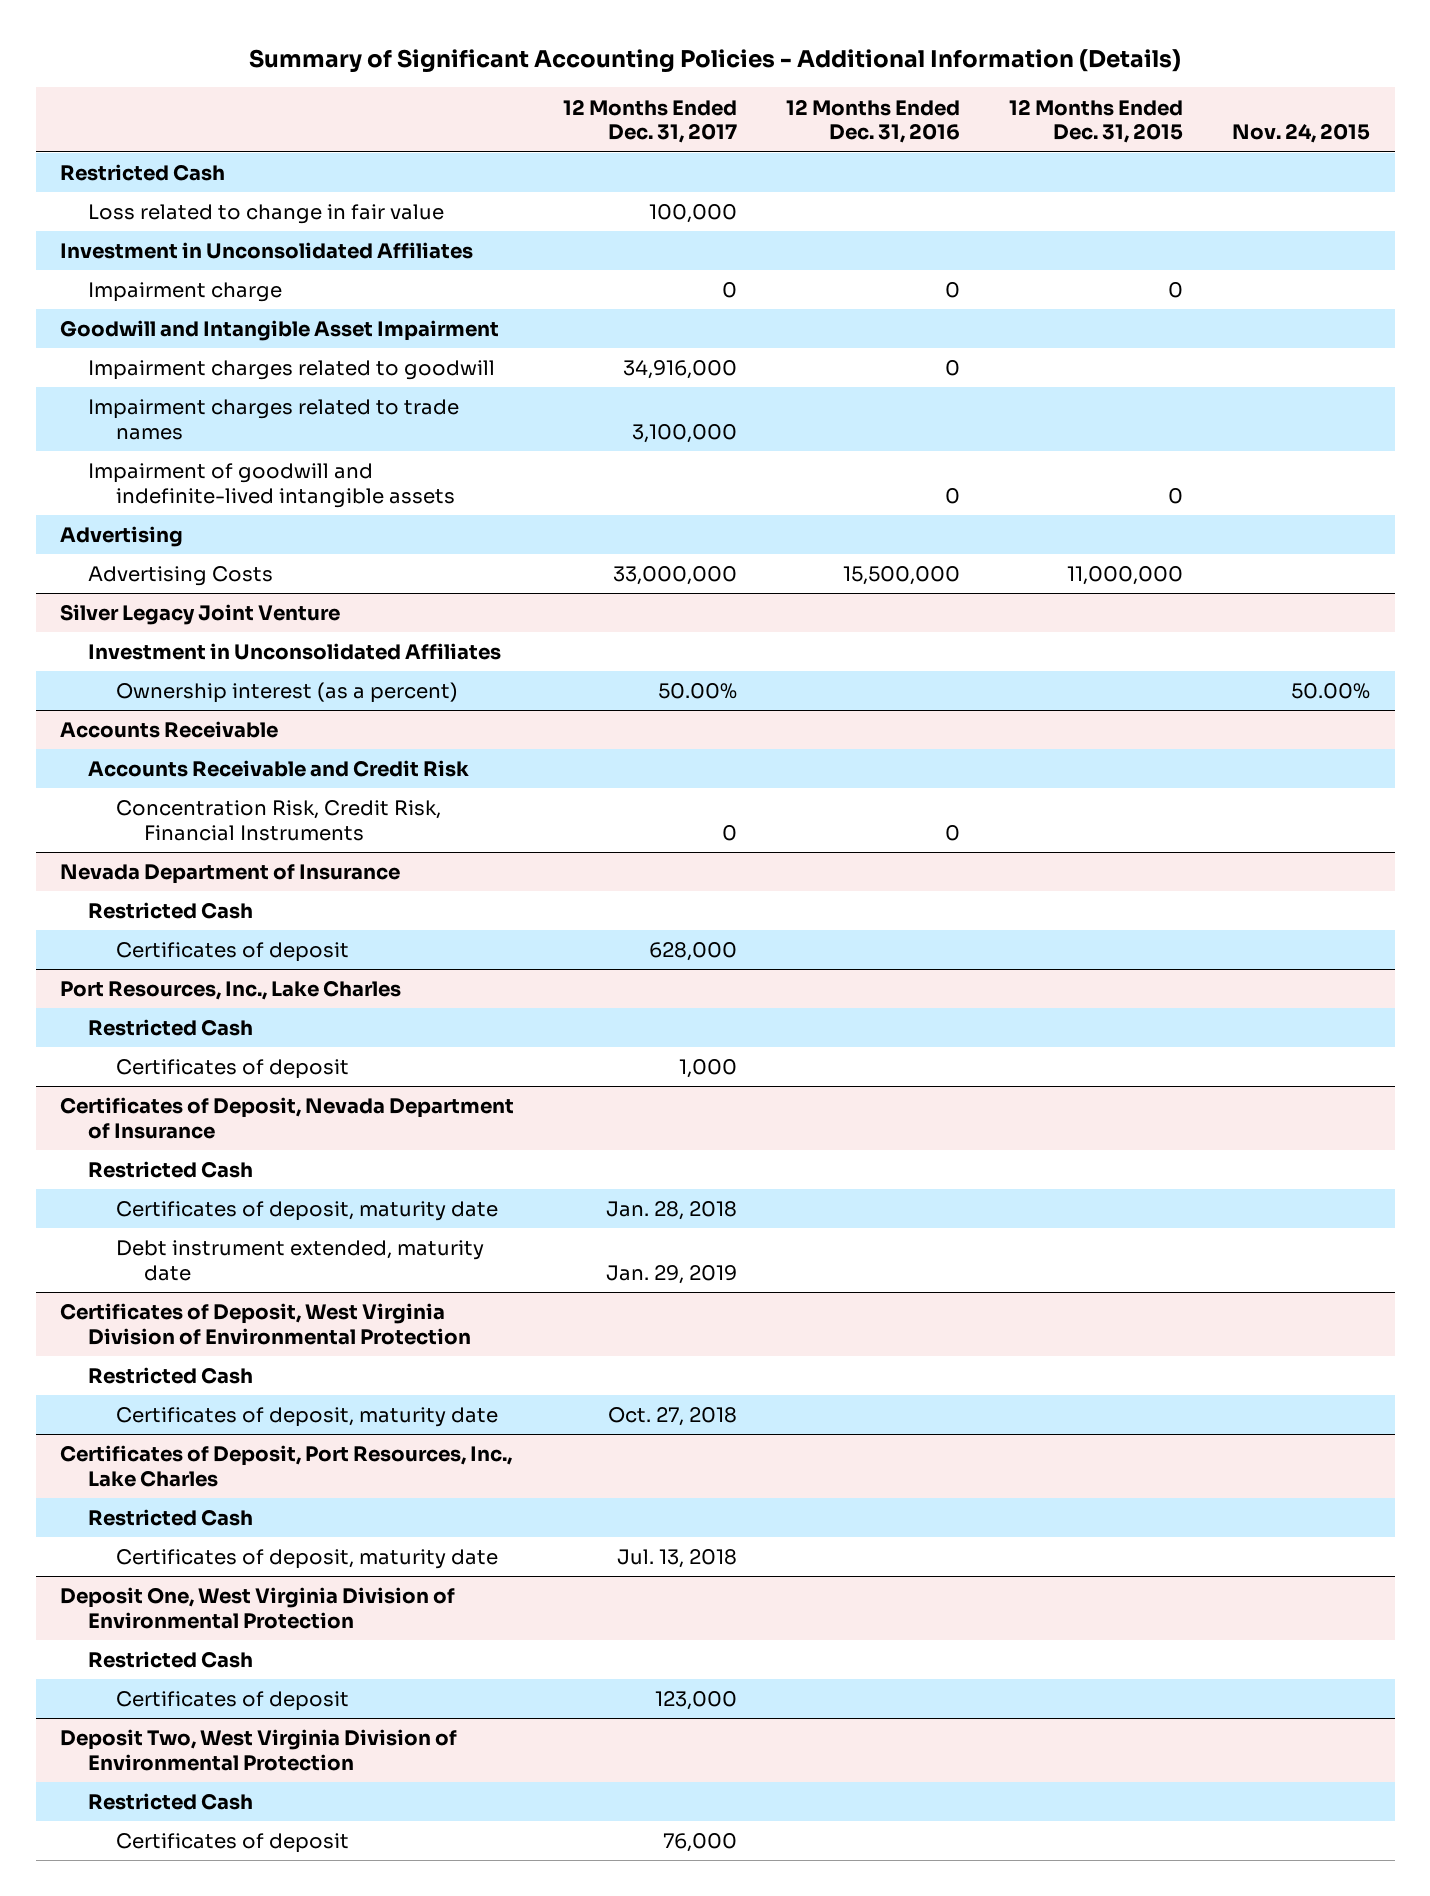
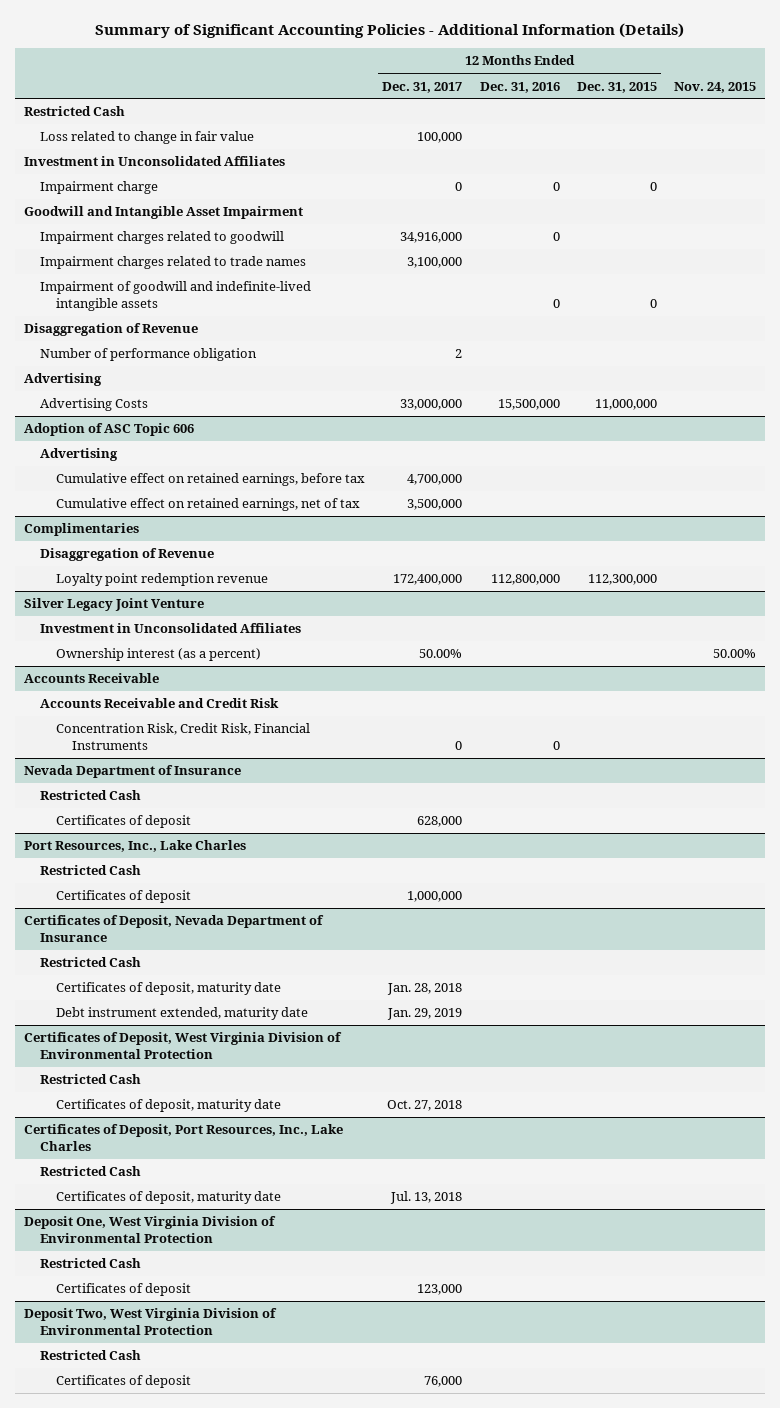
none -> [23,323,198,337] Disaggregation of Revenue
none -> [40,348,258,362] Number of performance obligation
none -> [23,423,194,437] Adoption of ASC Topic 606
none -> [40,448,119,462] Advertising
none -> [56,473,366,487] Cumulative effect on retained earnings, before tax
none -> [56,498,361,512] Cumulative effect on retained earnings, net of tax
none -> [23,523,139,537] Complimentaries
none -> [40,548,215,562] Disaggregation of Revenue
none -> [56,573,269,587] Loyalty point redemption revenue
[679,1059,738,1079] 1,000 -> [407,891,463,903] 1,000,000

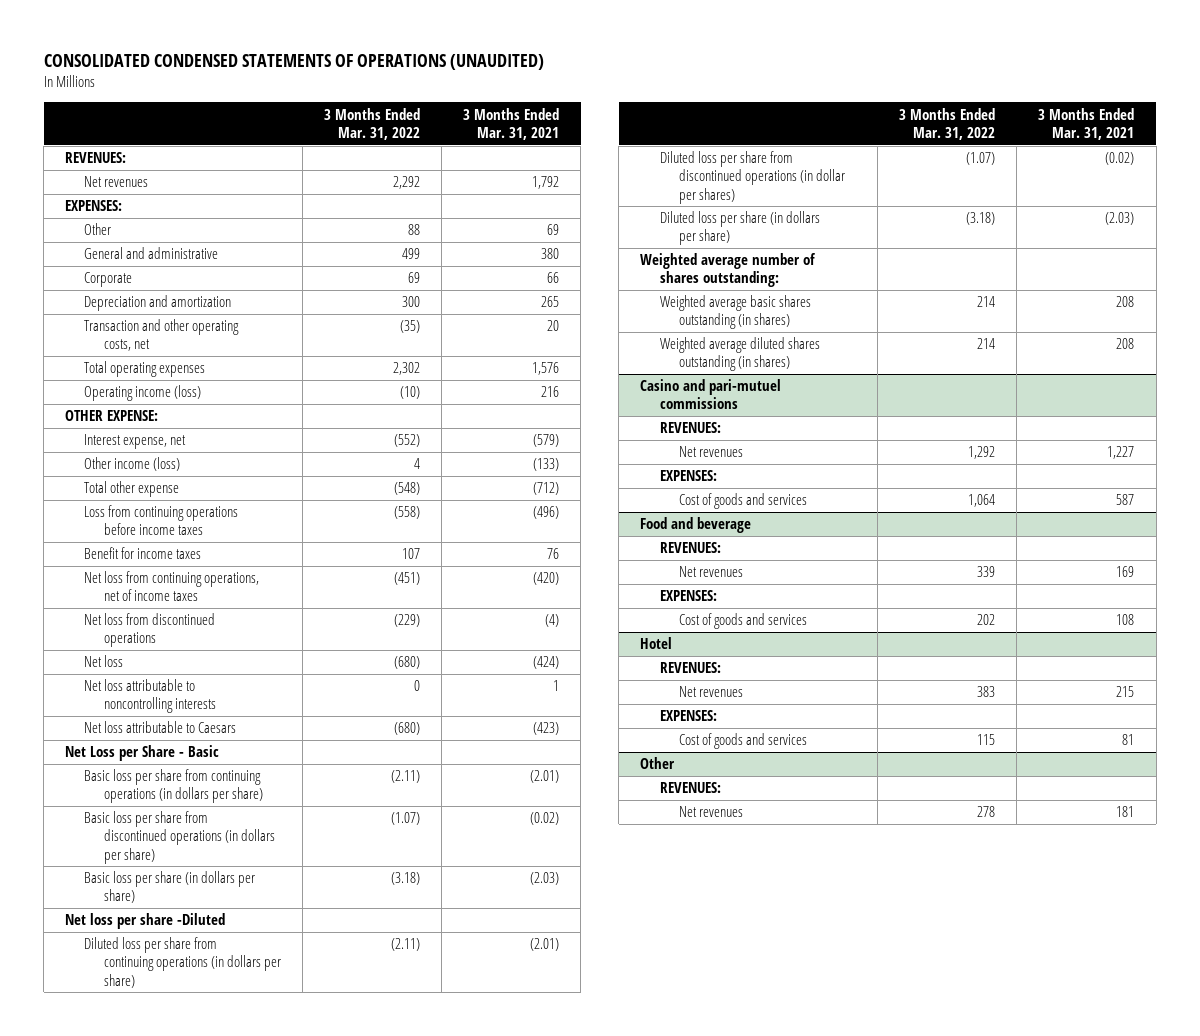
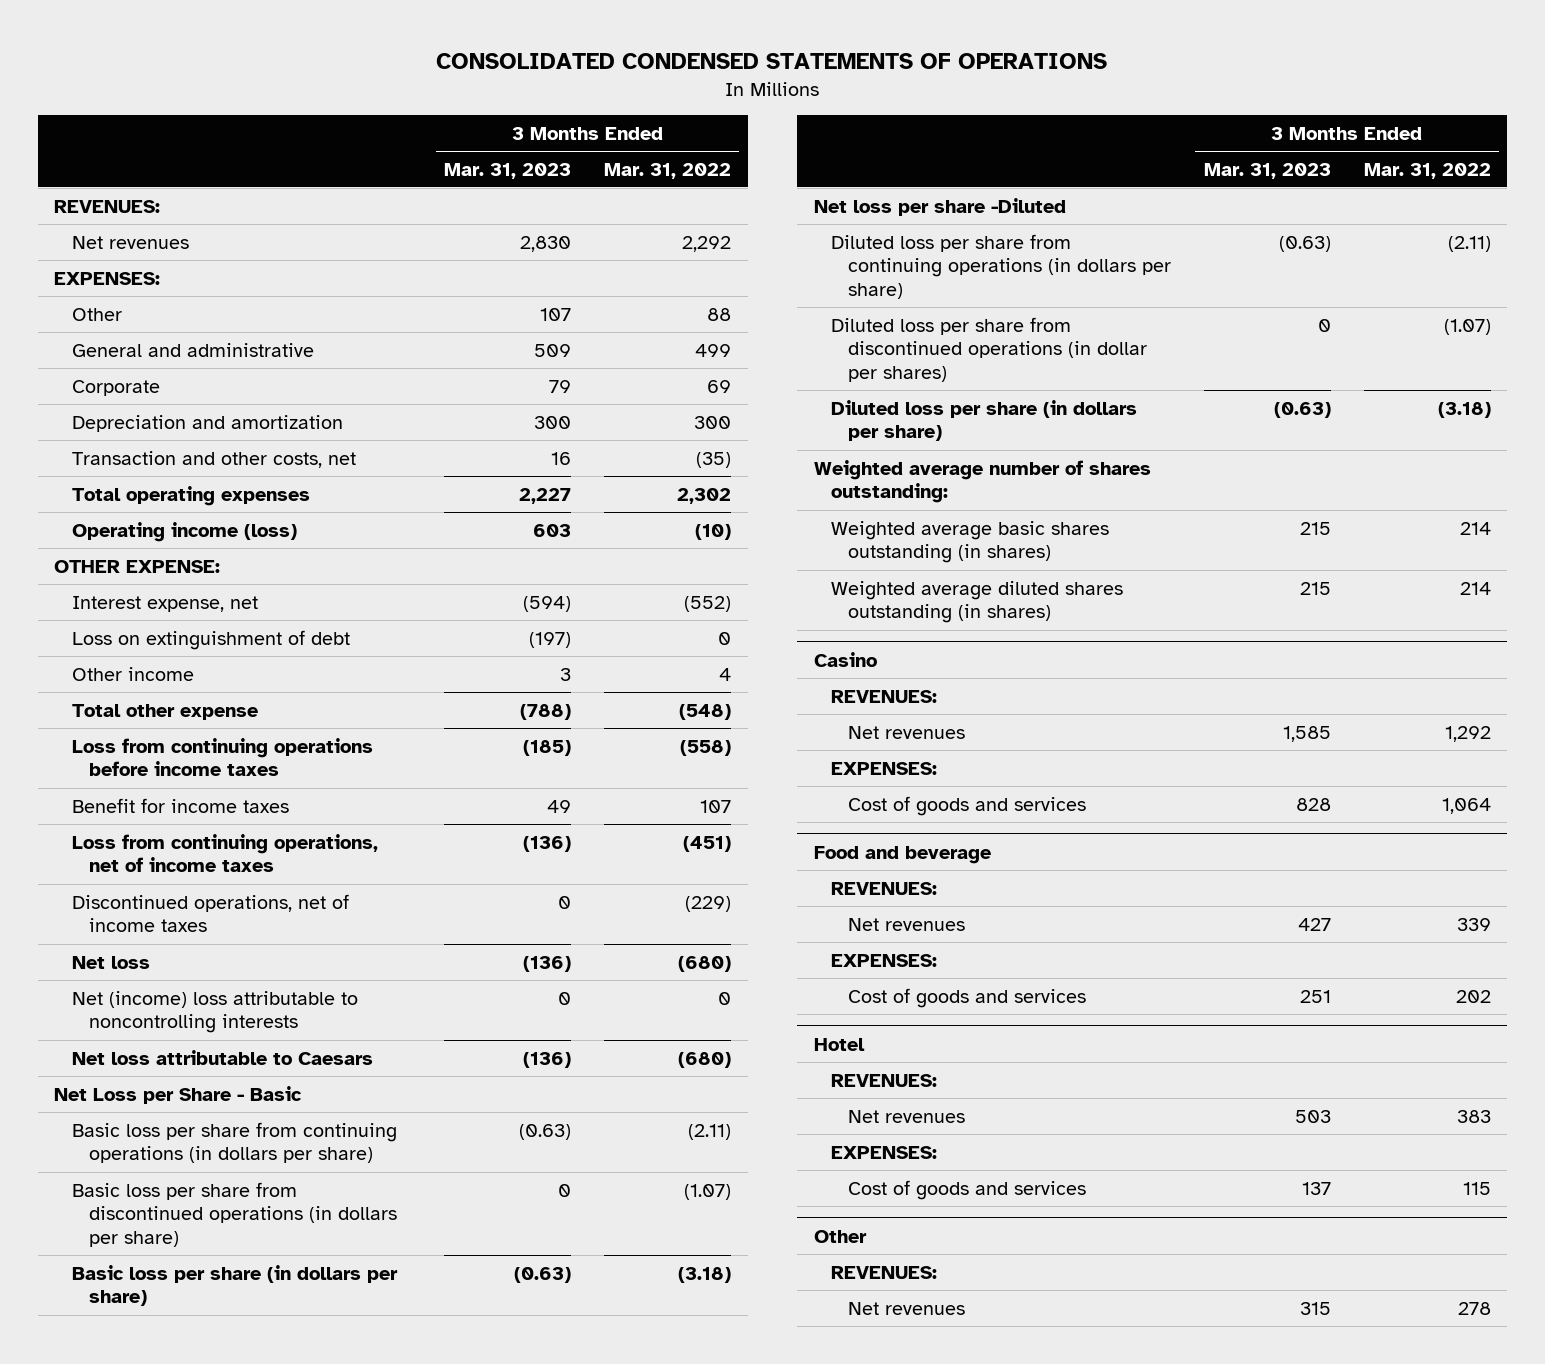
[43,54,544,71] CONSOLIDATED CONDENSED STATEMENTS OF OPERATIONS (UNAUDITED) -> [436,52,1108,69] CONSOLIDATED CONDENSED STATEMENTS OF OPERATIONS
[463,107,560,140] 3 Months Ended Mar. 31, 2021 -> none
none -> [444,162,572,179] Mar. 31, 2023
[84,319,240,352] Transaction and other operating costs, net -> [71,450,356,468] Transaction and other costs, net
none -> [71,629,350,650] Loss on extinguishment of debt
[84,457,181,472] Other income (loss) -> [71,666,194,681] Other income
[84,571,260,602] Net loss from continuing operations, net of income taxes -> [71,833,378,873] Loss from continuing operations, net of income taxes
[84,613,216,648] Net loss from discontinued operations -> [71,893,349,933] Discontinued operations, net of income taxes
[84,679,216,714] Net loss attributable to noncontrolling interests -> [71,990,358,1034] Net (income) loss attributable to noncontrolling interests
[640,379,782,410] Casino and pari-mutuel commissions -> none
none -> [813,651,877,667] Casino

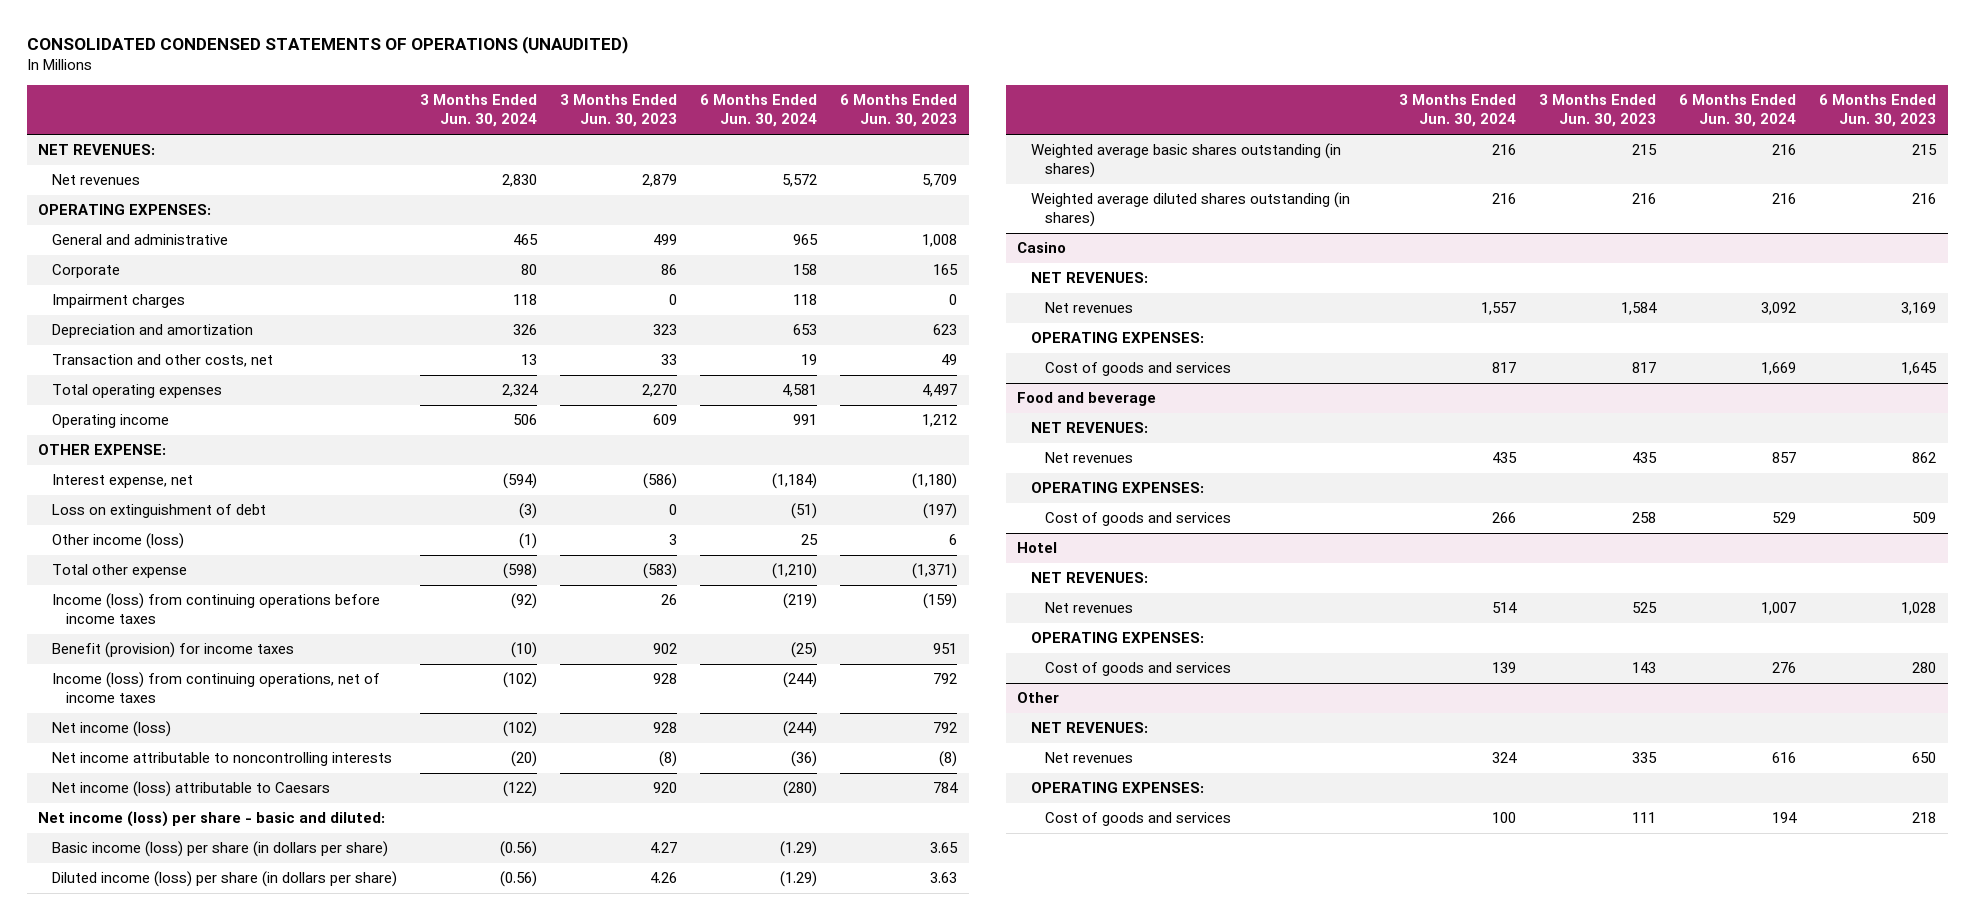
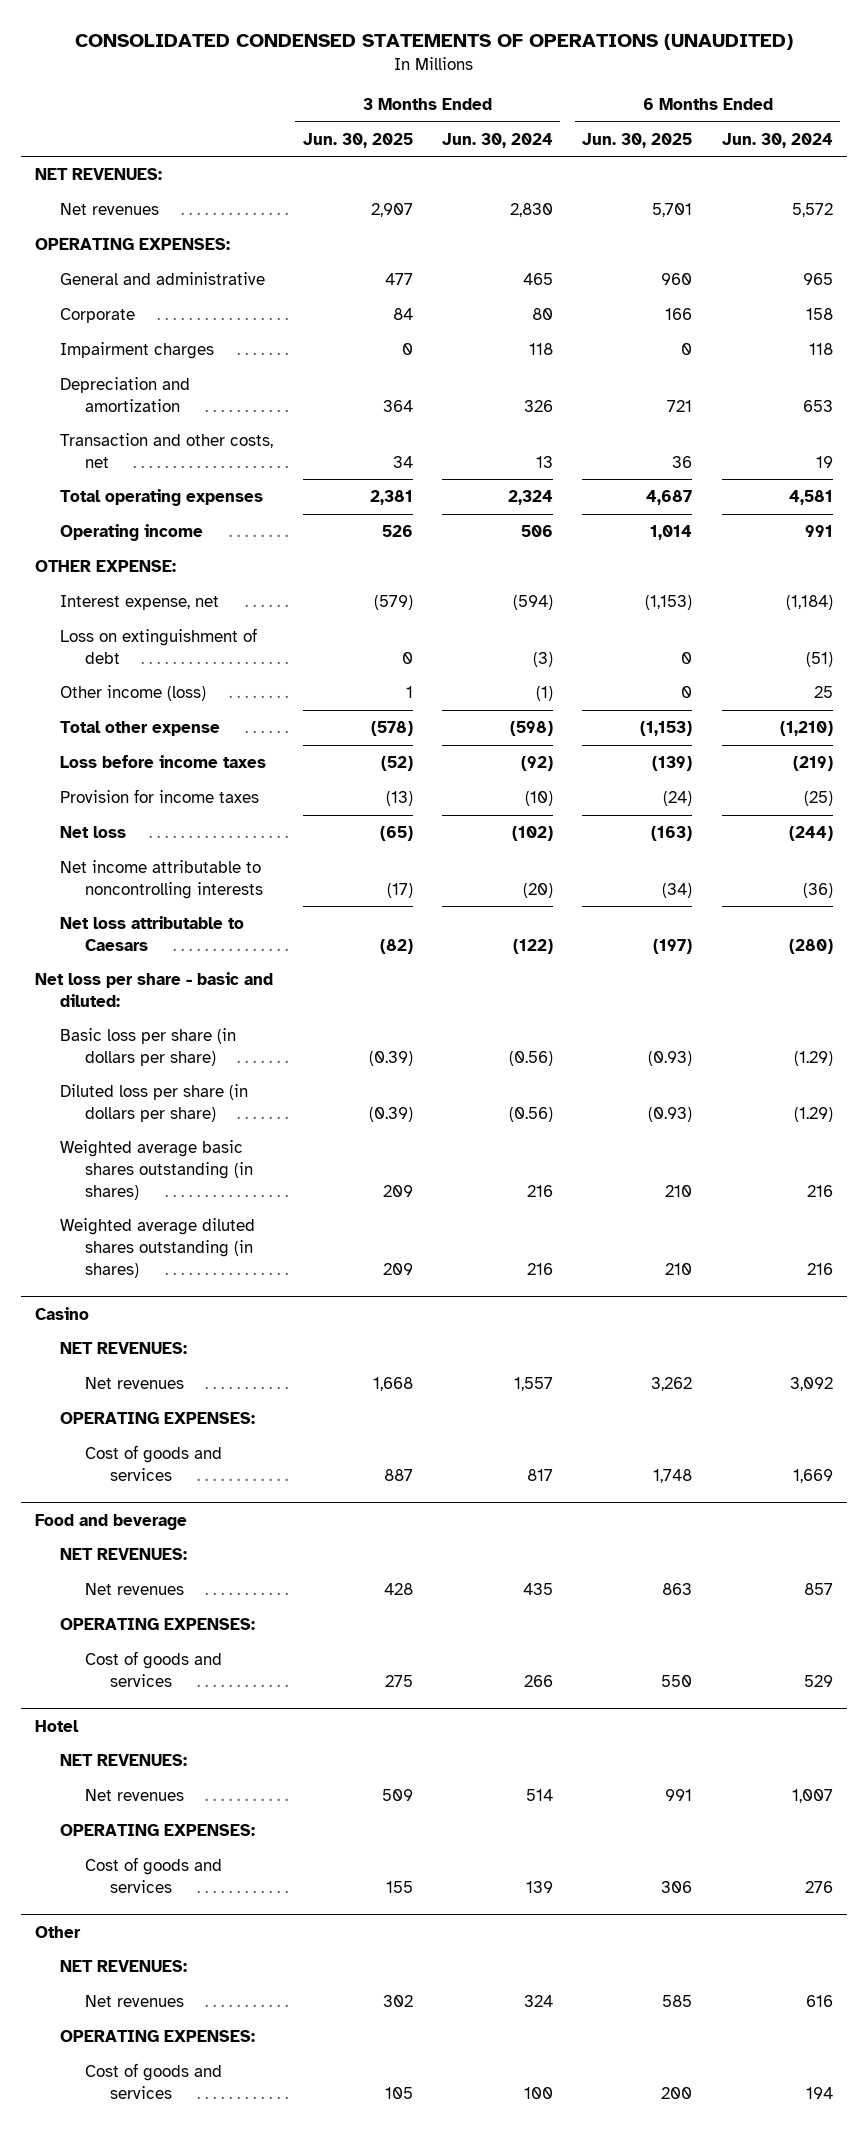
[560,94,678,128] 3 Months Ended Jun. 30, 2023 -> none
[840,94,958,128] 6 Months Ended Jun. 30, 2023 -> none
none -> [302,132,413,148] Jun. 30, 2025
none -> [582,132,693,148] Jun. 30, 2025
[52,672,381,704] Income (loss) from continuing operations, net of income taxes -> none
[52,593,381,625] Income (loss) from continuing operations before income taxes -> [60,755,267,769] Loss before income taxes
[52,642,295,659] Benefit (provision) for income taxes -> [60,789,260,804] Provision for income taxes
[52,721,172,738] Net income (loss) -> [60,826,127,839] Net loss
[52,781,331,798] Net income (loss) attributable to Caesars -> [60,916,245,951] Net loss attributable to Caesars
[38,811,386,828] Net income (loss) per share - basic and diluted: -> [35,972,274,1007] Net loss per share - basic and diluted:
[52,841,389,858] Basic income (loss) per share (in dollars per share) -> [60,1028,237,1066] Basic loss per share (in dollars per share)
[52,871,398,888] Diluted income (loss) per share (in dollars per share) -> [60,1084,249,1122] Diluted loss per share (in dollars per share)

